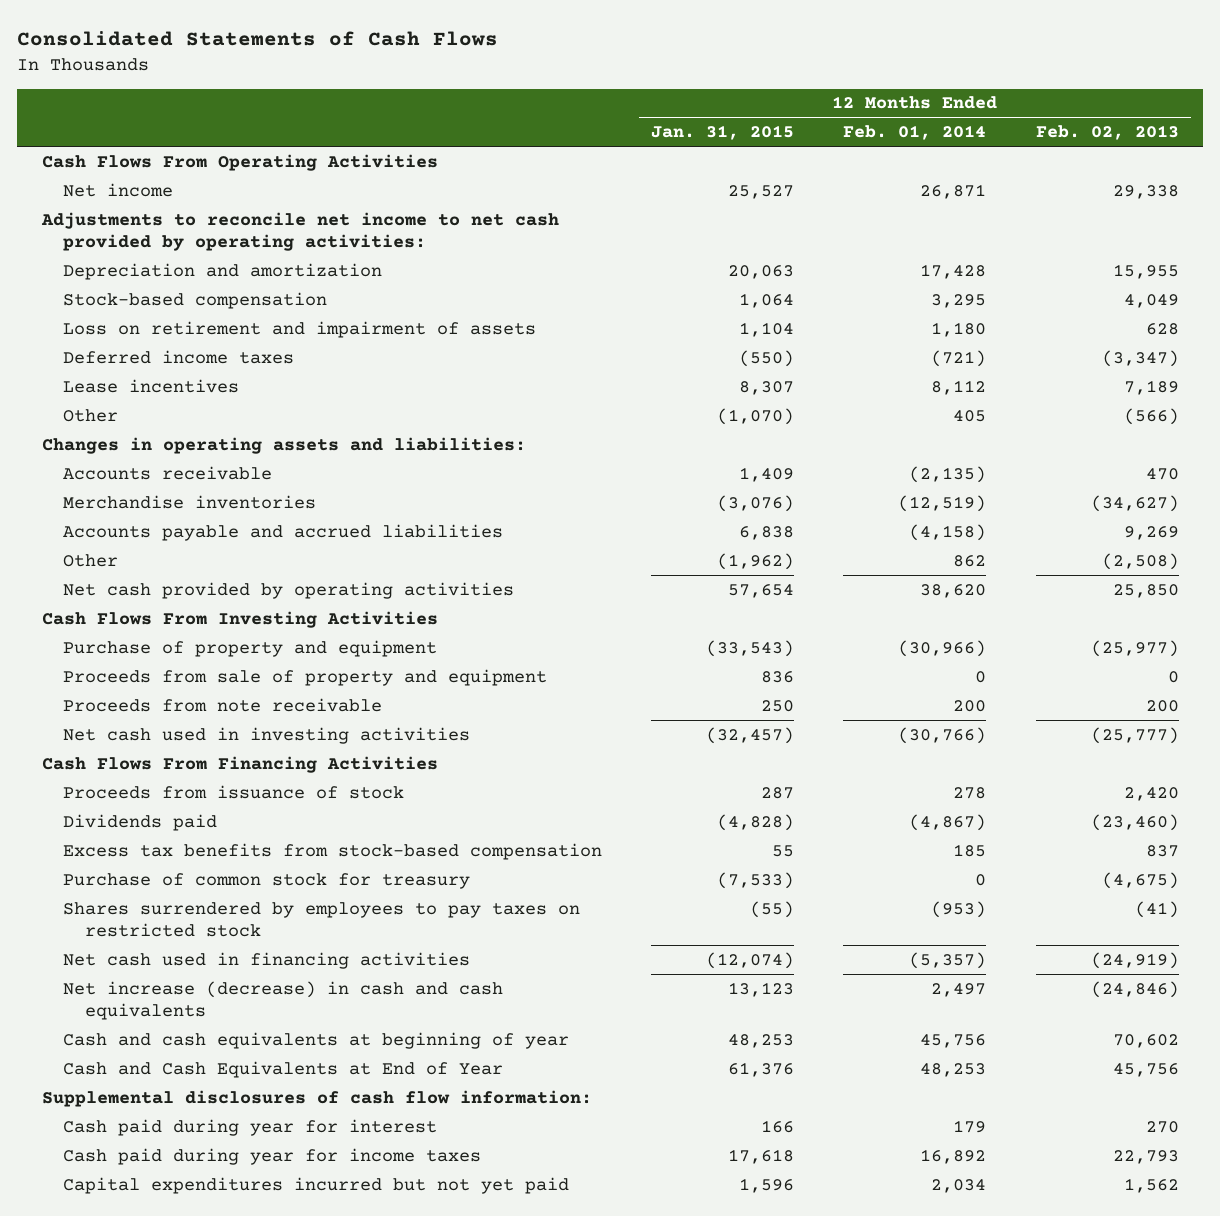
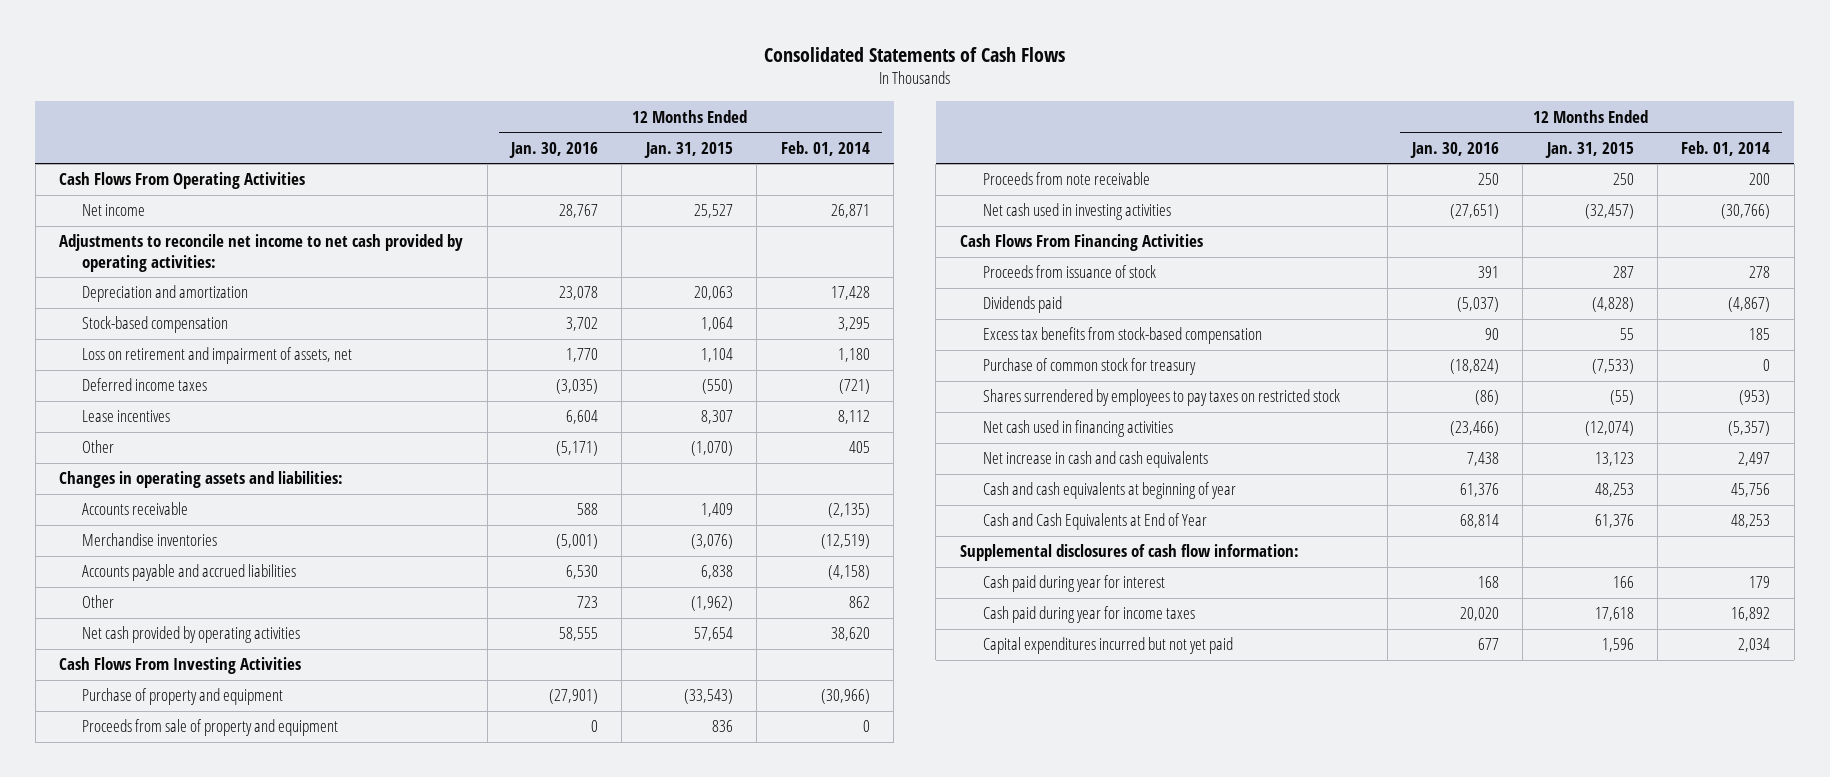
[1035,125,1179,141] Feb. 02, 2013 -> none
none -> [508,141,598,158] Jan. 30, 2016
[63,320,537,338] Loss on retirement and impairment of assets -> [82,347,353,365] Loss on retirement and impairment of assets, net
[63,980,504,1021] Net increase (decrease) in cash and cash equivalents -> [982,451,1208,469] Net increase in cash and cash equivalents

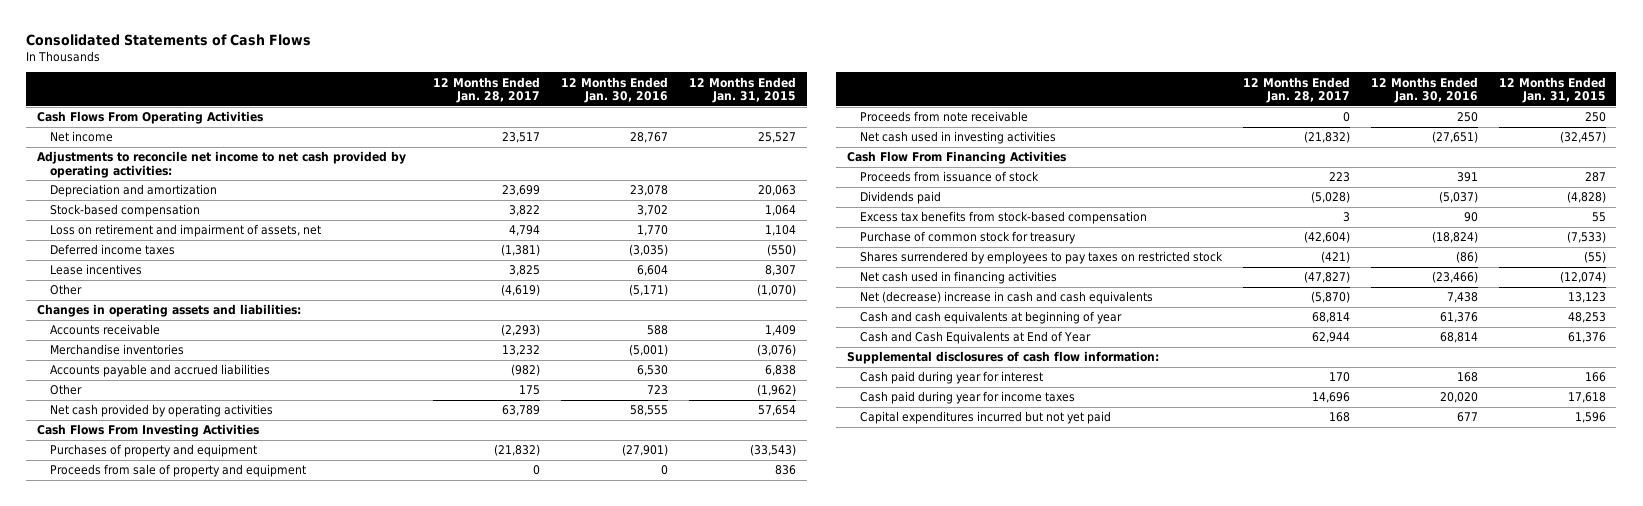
[780,140,870,156] Feb. 01, 2014 -> none
none -> [433,76,541,104] 12 Months Ended Jan. 28, 2017
[82,688,284,706] Purchase of property and equipment -> [50,444,258,458] Purchases of property and equipment
[959,234,1203,252] Cash Flows From Financing Activities -> [846,151,1066,165] Cash Flow From Financing Activities
[982,451,1208,469] Net increase in cash and cash equivalents -> [859,291,1153,305] Net (decrease) increase in cash and cash equivalents

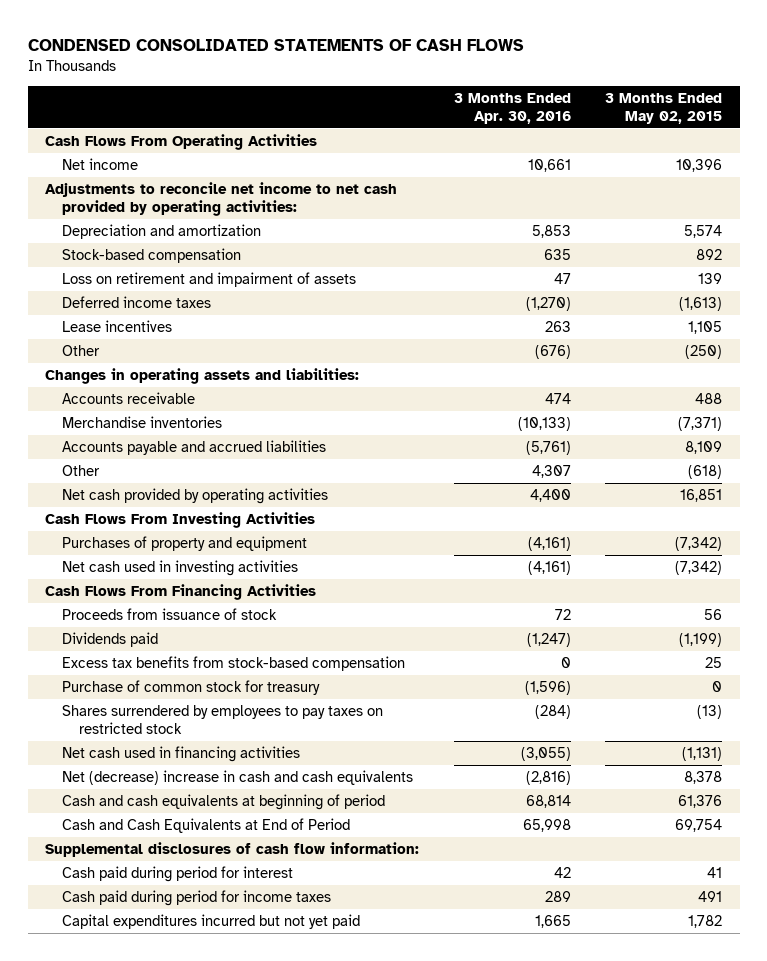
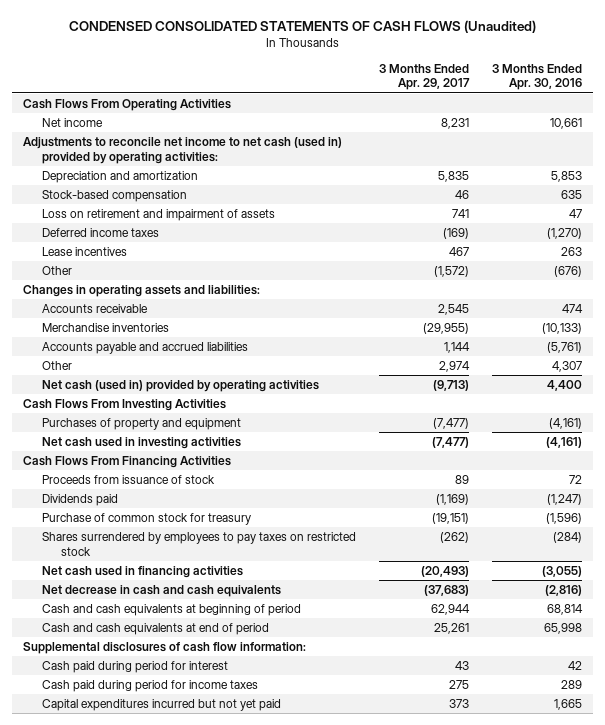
[27,38,524,51] CONDENSED CONSOLIDATED STATEMENTS OF CASH FLOWS -> [68,19,536,33] CONDENSED CONSOLIDATED STATEMENTS OF CASH FLOWS (Unaudited)
[605,93,723,125] 3 Months Ended May 02, 2015 -> none
none -> [379,63,471,91] 3 Months Ended Apr. 29, 2017
[45,181,398,217] Adjustments to reconcile net income to net cash provided by operating activities: -> [23,137,343,164] Adjustments to reconcile net income to net cash (used in) provided by operating activities:
[62,487,329,504] Net cash provided by operating activities -> [42,380,320,393] Net cash (used in) provided by operating activities
[62,655,406,671] Excess tax benefits from stock-based compensation -> none
[62,769,414,785] Net (decrease) increase in cash and cash equivalents -> [42,585,282,598] Net decrease in cash and cash equivalents
[62,817,351,833] Cash and Cash Equivalents at End of Period -> [42,623,270,636] Cash and cash equivalents at end of period

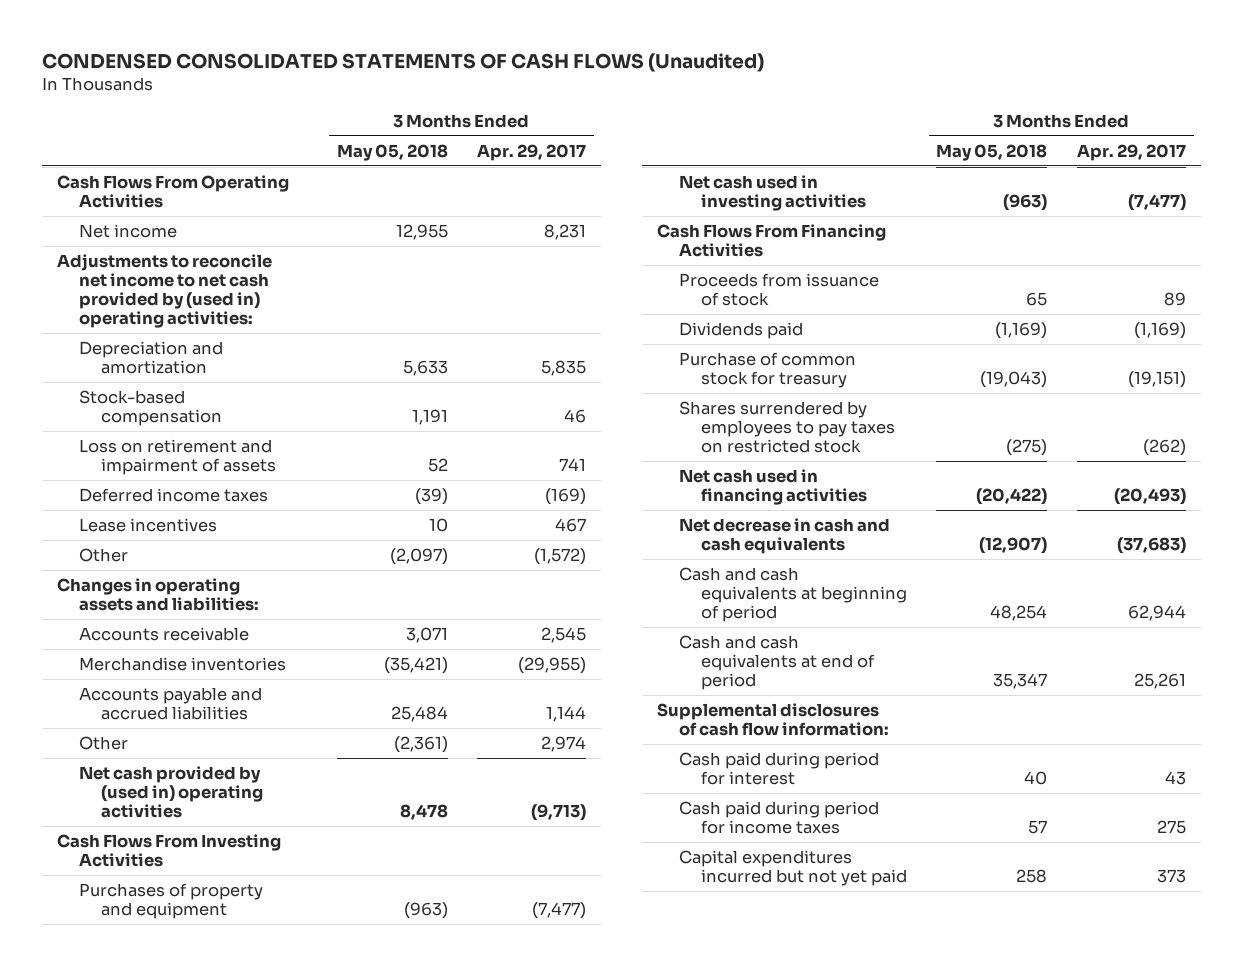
[491,63,582,91] 3 Months Ended Apr. 30, 2016 -> none
none -> [336,143,448,161] May 05, 2018
[23,137,343,164] Adjustments to reconcile net income to net cash (used in) provided by operating activities: -> [57,253,273,329] Adjustments to reconcile net income to net cash provided by (used in) operating activities:
[42,380,320,393] Net cash (used in) provided by operating activities -> [79,765,263,818] Net cash provided by (used in) operating activities

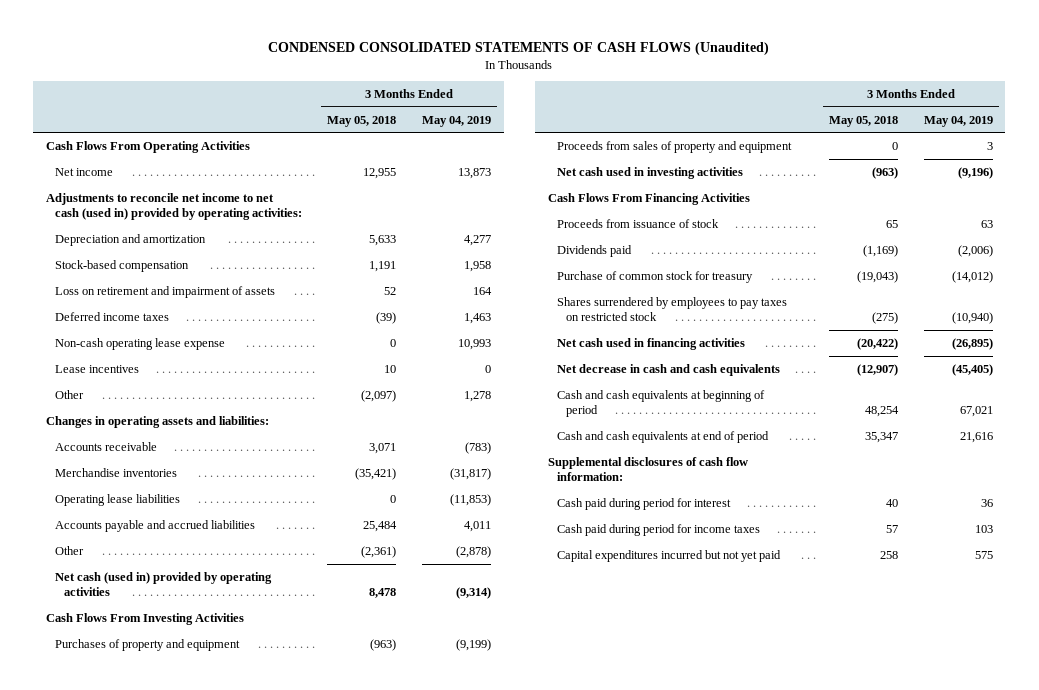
[477,143,587,161] Apr. 29, 2017 -> none
none -> [422,115,492,127] May 04, 2019
[57,253,273,329] Adjustments to reconcile net income to net cash provided by (used in) operating activities: -> [45,192,302,221] Adjustments to reconcile net income to net cash (used in) provided by operating activities:
none -> [54,337,225,350] Non-cash operating lease expense
none -> [54,493,180,506] Operating lease liabilities
[79,765,263,818] Net cash provided by (used in) operating activities -> [54,571,272,597] Net cash (used in) provided by operating activities
none -> [556,140,792,153] Proceeds from sales of property and equipment

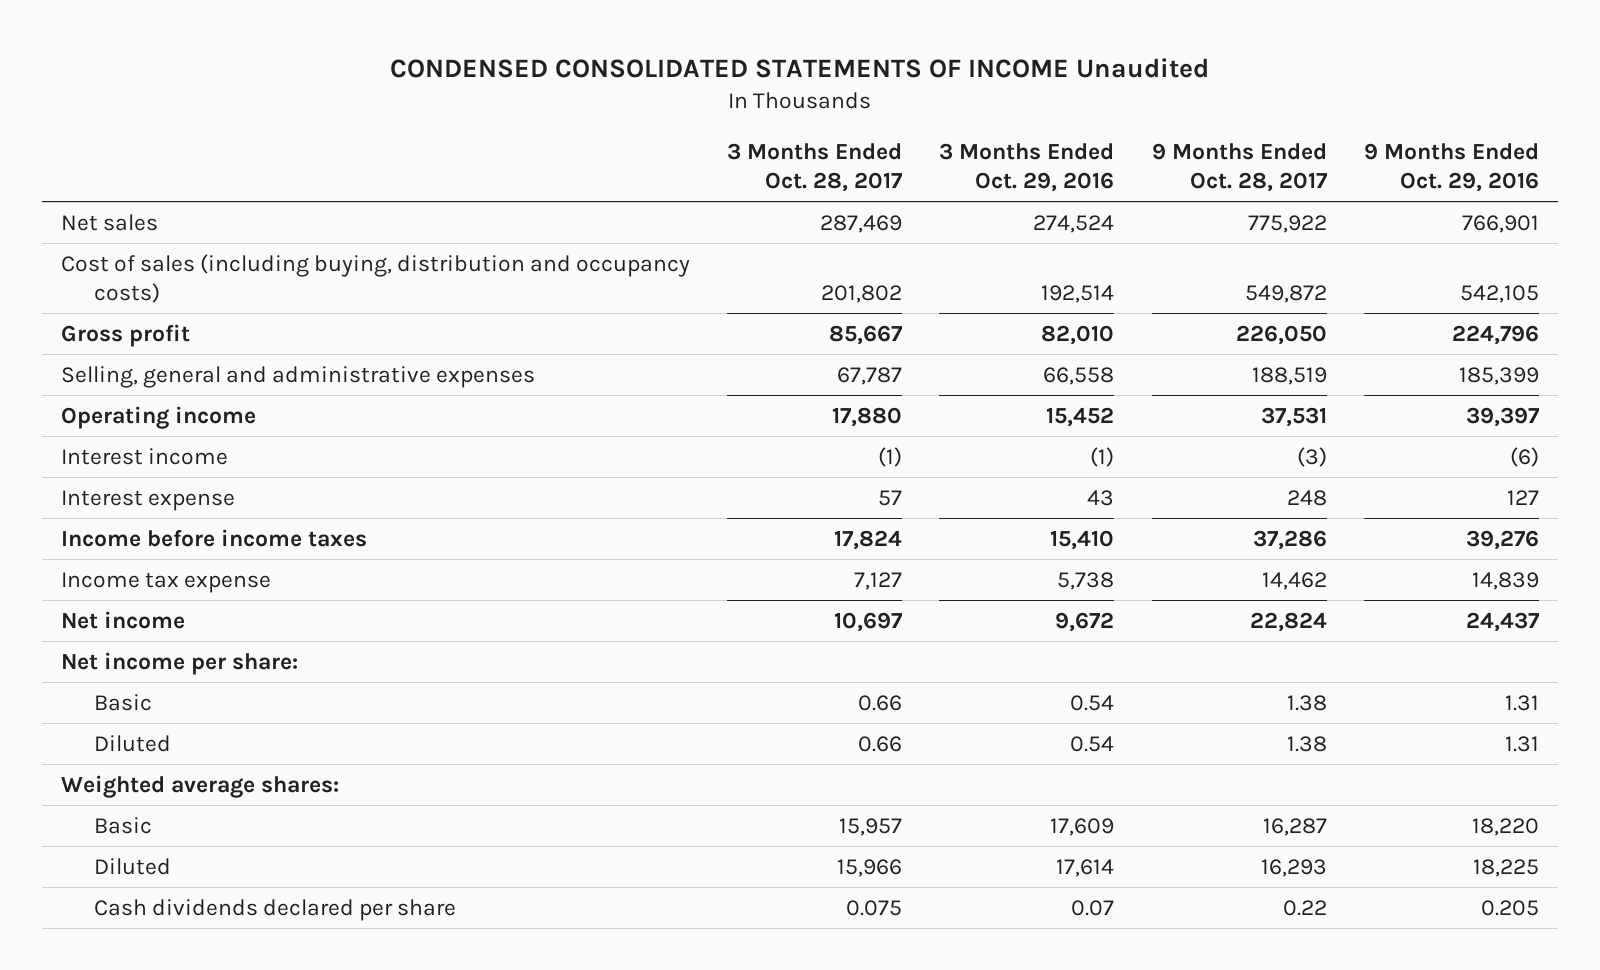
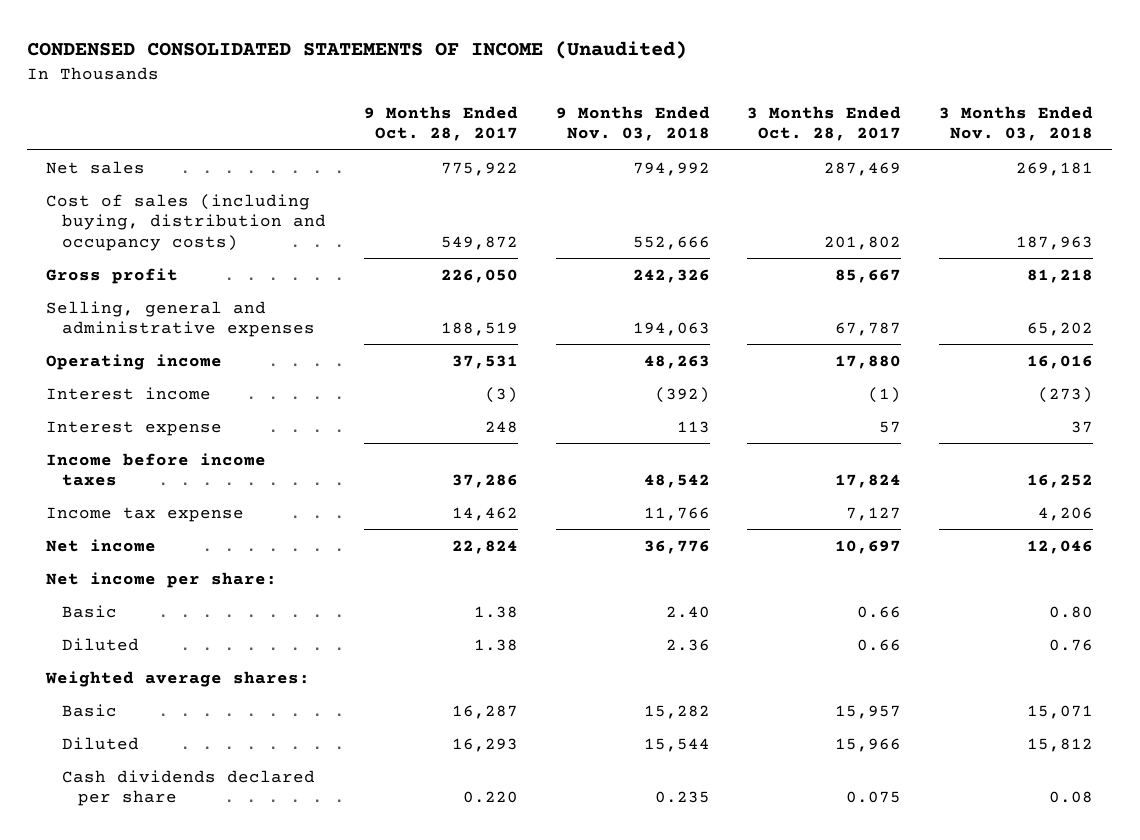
[389,58,1209,79] CONDENSED CONSOLIDATED STATEMENTS OF INCOME Unaudited -> [27,40,688,59] CONDENSED CONSOLIDATED STATEMENTS OF INCOME (Unaudited)
[939,142,1115,192] 3 Months Ended Oct. 29, 2016 -> none
[1364,142,1540,192] 9 Months Ended Oct. 29, 2016 -> none
none -> [555,106,710,142] 9 Months Ended Nov. 03, 2018
none -> [939,106,1094,142] 3 Months Ended Nov. 03, 2018
[1282,899,1327,916] 0.22 -> [462,791,518,804] 0.220

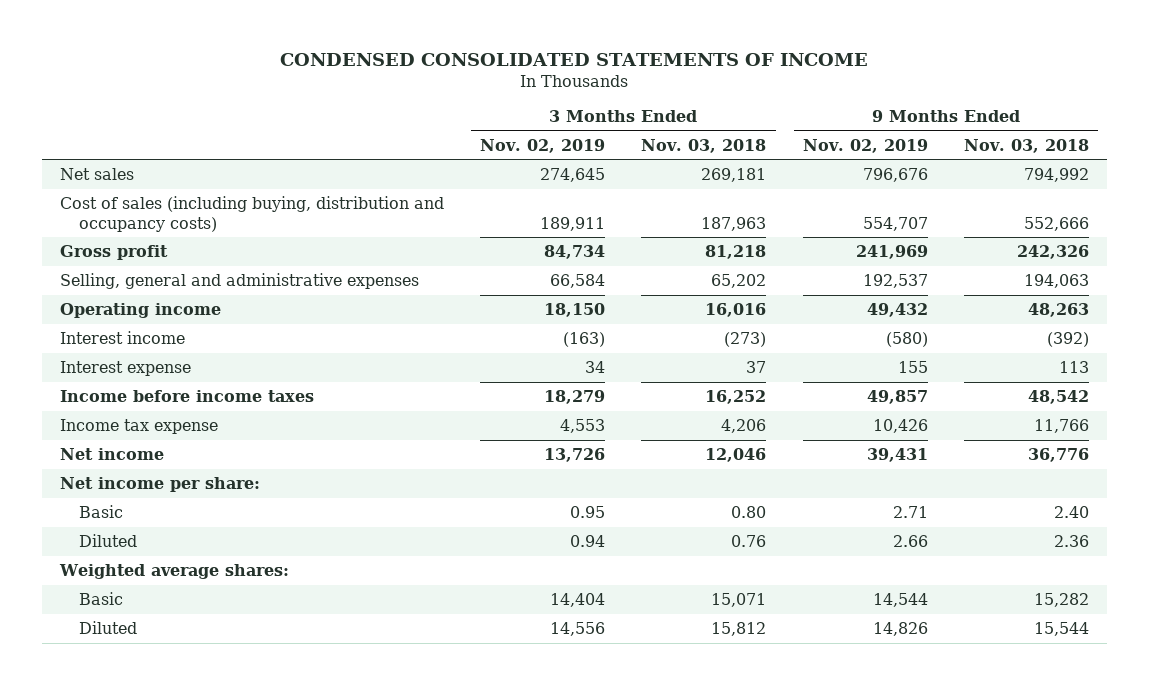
[27,40,688,59] CONDENSED CONSOLIDATED STATEMENTS OF INCOME (Unaudited) -> [280,52,869,66] CONDENSED CONSOLIDATED STATEMENTS OF INCOME
[363,106,518,142] 9 Months Ended Oct. 28, 2017 -> none
[747,106,902,142] 3 Months Ended Oct. 28, 2017 -> none
none -> [480,138,606,153] Nov. 02, 2019
none -> [802,138,928,153] Nov. 02, 2019
[62,769,316,807] Cash dividends declared per share -> none

